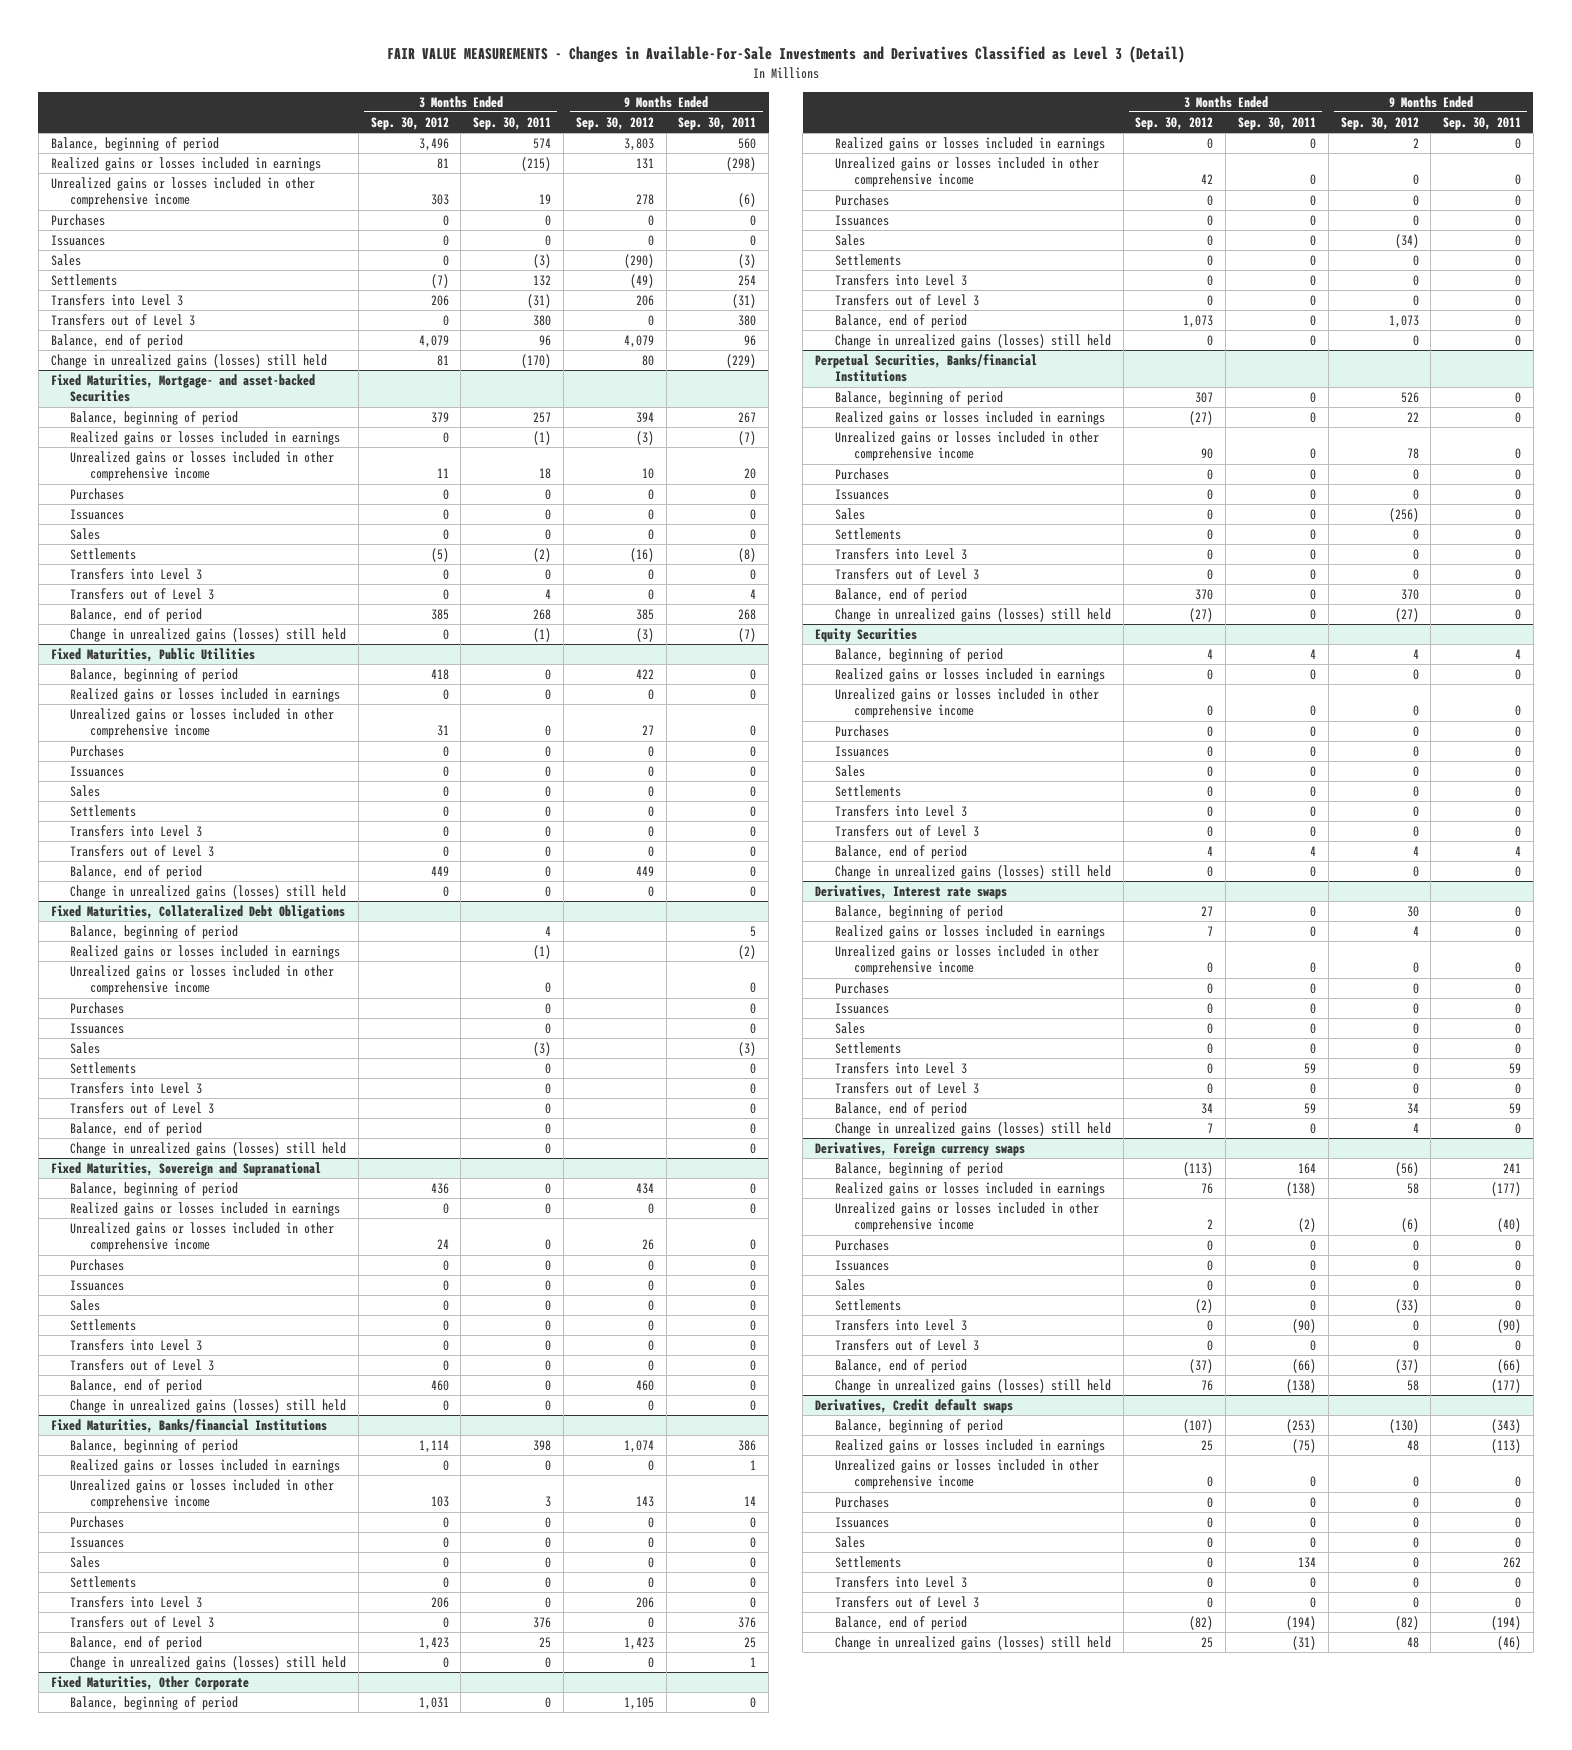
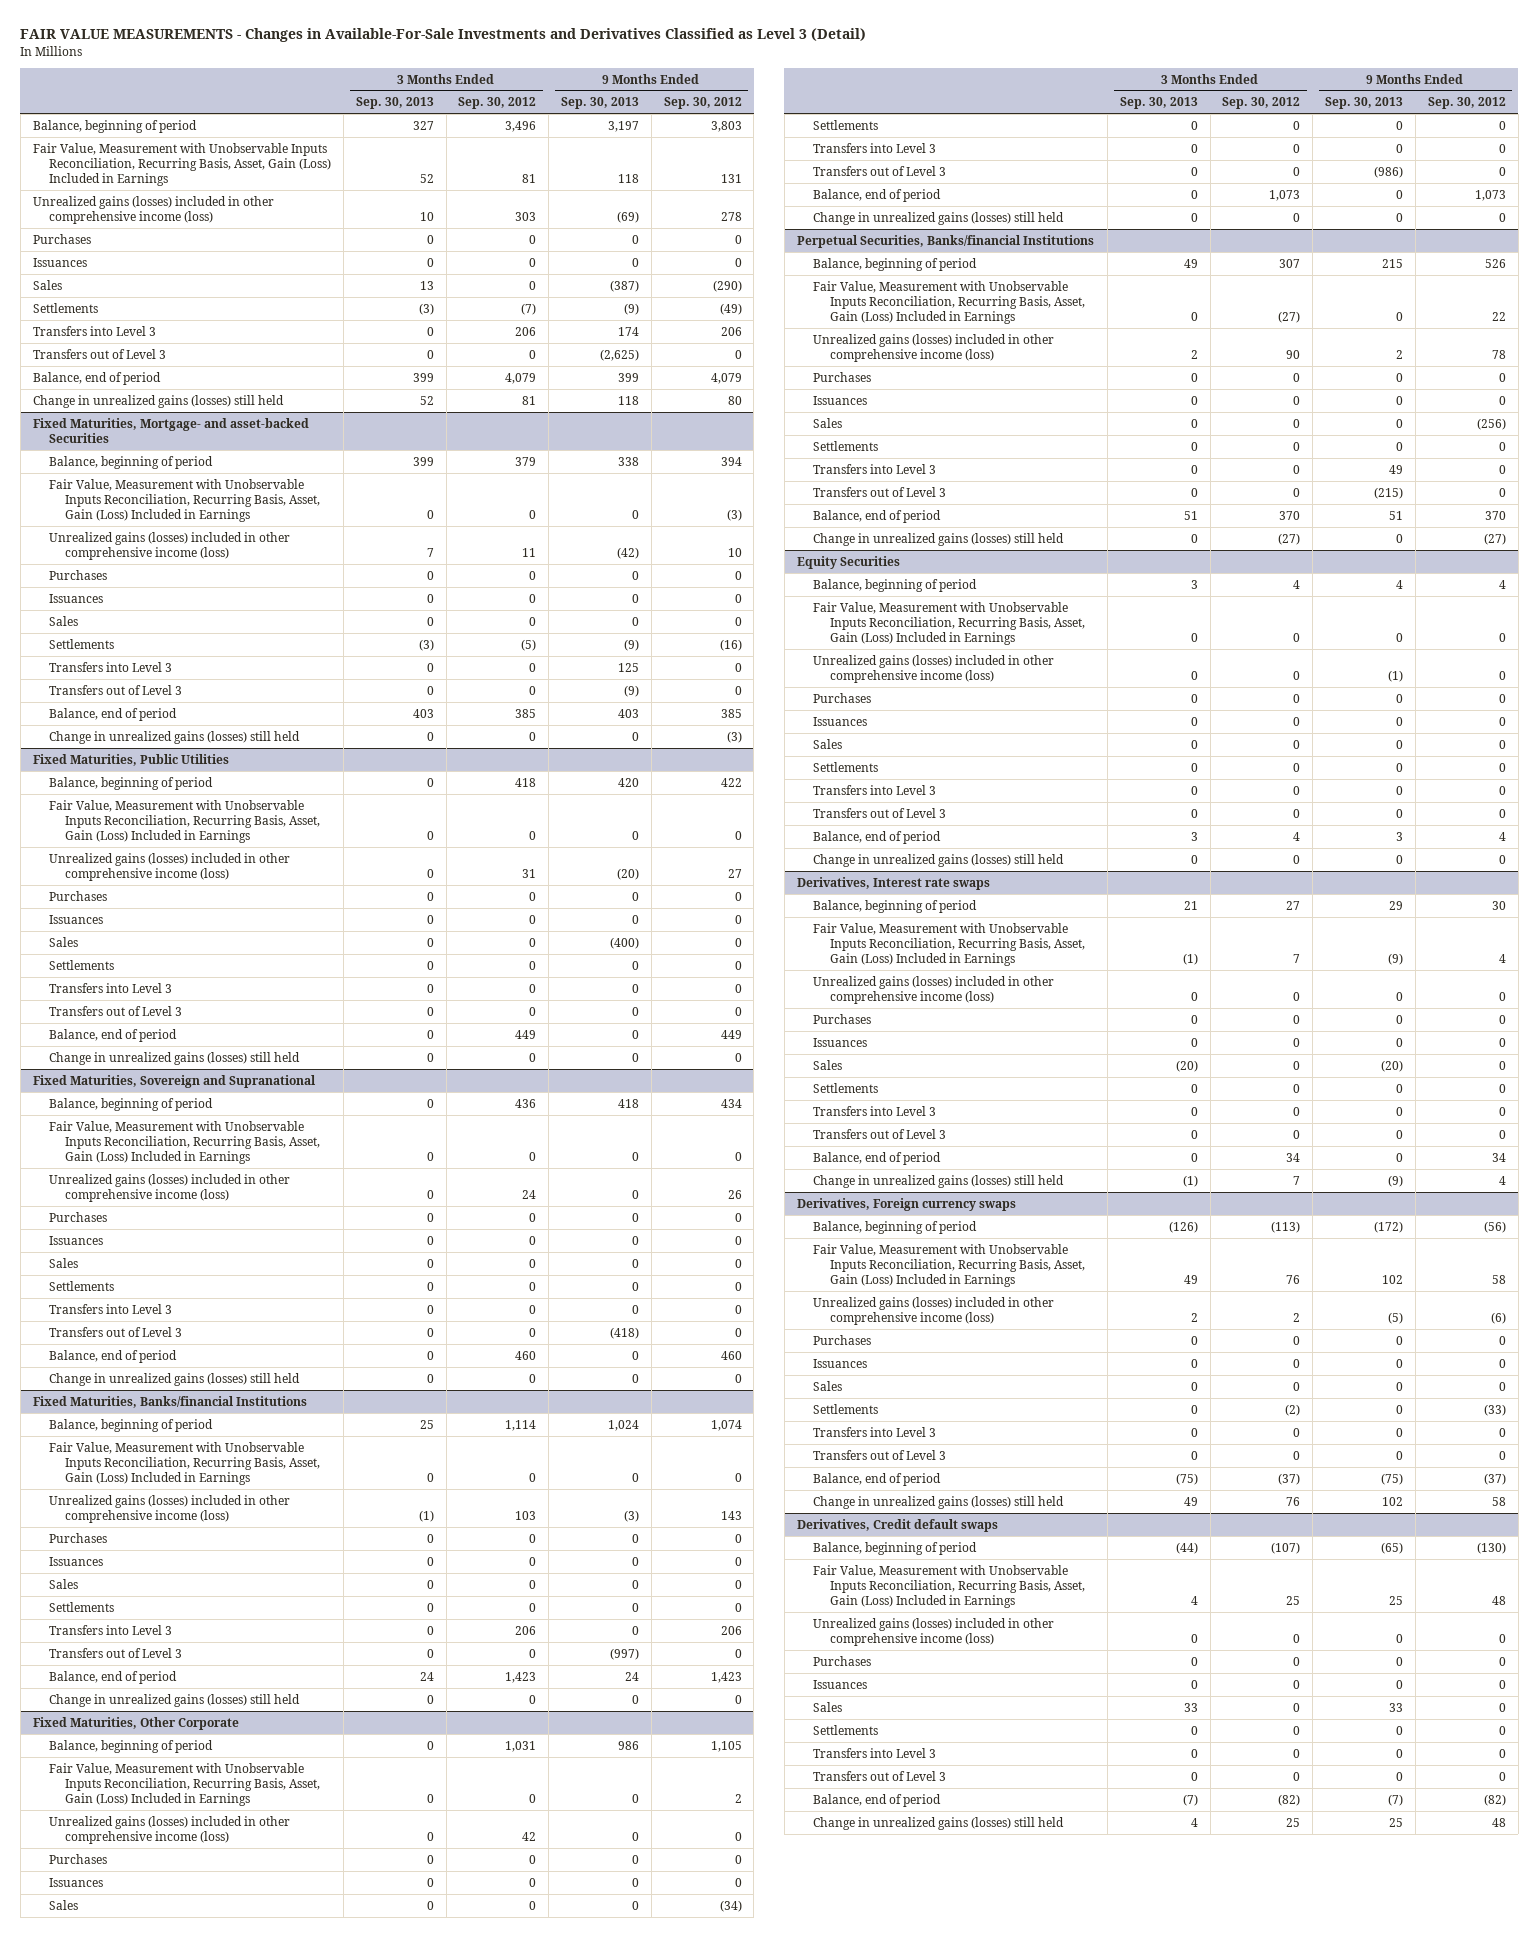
[473,116,552,130] Sep. 30, 2011 -> none
[678,116,757,130] Sep. 30, 2011 -> none
none -> [355,97,434,110] Sep. 30, 2013
none -> [561,97,640,110] Sep. 30, 2013
[50,156,321,171] Realized gains or losses included in earnings -> [32,142,332,187] Fair Value, Measurement with Unobservable Inputs Reconciliation, Recurring Basis, Asset, Gain (Loss) Included in Earnings
[50,176,315,208] Unrealized gains or losses included in other comprehensive income -> [32,195,274,224] Unrealized gains (losses) included in other comprehensive income (loss)
[70,430,341,445] Realized gains or losses included in earnings -> [49,478,321,523] Fair Value, Measurement with Unobservable Inputs Reconciliation, Recurring Basis, Asset, Gain (Loss) Included in Earnings
[70,450,335,482] Unrealized gains or losses included in other comprehensive income -> [49,531,291,560] Unrealized gains (losses) included in other comprehensive income (loss)
[70,687,341,702] Realized gains or losses included in earnings -> [49,799,321,844] Fair Value, Measurement with Unobservable Inputs Reconciliation, Recurring Basis, Asset, Gain (Loss) Included in Earnings
[70,707,335,739] Unrealized gains or losses included in other comprehensive income -> [49,852,291,881] Unrealized gains (losses) included in other comprehensive income (loss)
[50,904,345,919] Fixed Maturities, Collateralized Debt Obligations -> none
[70,924,239,939] Balance, beginning of period -> none
[70,944,341,959] Realized gains or losses included in earnings -> none
[70,964,335,996] Unrealized gains or losses included in other comprehensive income -> none
[70,1001,125,1014] Purchases -> none
[70,1022,125,1034] Issuances -> none
[70,1041,101,1054] Sales -> none
[70,1061,137,1074] Settlements -> none
[70,1081,203,1094] Transfers into Level 3 -> none
[70,1101,215,1114] Transfers out of Level 3 -> none
[70,1121,203,1136] Balance, end of period -> none
[70,1141,347,1156] Change in unrealized gains (losses) still held -> none
[70,1201,341,1216] Realized gains or losses included in earnings -> [49,1120,321,1165] Fair Value, Measurement with Unobservable Inputs Reconciliation, Recurring Basis, Asset, Gain (Loss) Included in Earnings
[70,1221,335,1253] Unrealized gains or losses included in other comprehensive income -> [49,1173,291,1202] Unrealized gains (losses) included in other comprehensive income (loss)
[70,1458,341,1473] Realized gains or losses included in earnings -> [49,1441,321,1486] Fair Value, Measurement with Unobservable Inputs Reconciliation, Recurring Basis, Asset, Gain (Loss) Included in Earnings
[70,1478,335,1510] Unrealized gains or losses included in other comprehensive income -> [49,1494,291,1523] Unrealized gains (losses) included in other comprehensive income (loss)
[834,136,1105,151] Realized gains or losses included in earnings -> [49,1762,321,1807] Fair Value, Measurement with Unobservable Inputs Reconciliation, Recurring Basis, Asset, Gain (Loss) Included in Earnings
[834,156,1099,188] Unrealized gains or losses included in other comprehensive income -> [49,1815,291,1844] Unrealized gains (losses) included in other comprehensive income (loss)
[834,410,1105,425] Realized gains or losses included in earnings -> [813,280,1085,325] Fair Value, Measurement with Unobservable Inputs Reconciliation, Recurring Basis, Asset, Gain (Loss) Included in Earnings
[834,430,1099,462] Unrealized gains or losses included in other comprehensive income -> [813,333,1055,362] Unrealized gains (losses) included in other comprehensive income (loss)
[834,667,1105,682] Realized gains or losses included in earnings -> [813,601,1085,646] Fair Value, Measurement with Unobservable Inputs Reconciliation, Recurring Basis, Asset, Gain (Loss) Included in Earnings
[834,687,1099,719] Unrealized gains or losses included in other comprehensive income -> [813,654,1055,683] Unrealized gains (losses) included in other comprehensive income (loss)
[834,924,1105,939] Realized gains or losses included in earnings -> [813,922,1085,967] Fair Value, Measurement with Unobservable Inputs Reconciliation, Recurring Basis, Asset, Gain (Loss) Included in Earnings
[834,944,1099,976] Unrealized gains or losses included in other comprehensive income -> [813,975,1055,1004] Unrealized gains (losses) included in other comprehensive income (loss)
[834,1181,1105,1196] Realized gains or losses included in earnings -> [813,1243,1085,1288] Fair Value, Measurement with Unobservable Inputs Reconciliation, Recurring Basis, Asset, Gain (Loss) Included in Earnings
[834,1201,1099,1233] Unrealized gains or losses included in other comprehensive income -> [813,1296,1055,1325] Unrealized gains (losses) included in other comprehensive income (loss)
[834,1438,1105,1453] Realized gains or losses included in earnings -> [813,1564,1085,1609] Fair Value, Measurement with Unobservable Inputs Reconciliation, Recurring Basis, Asset, Gain (Loss) Included in Earnings
[834,1458,1099,1490] Unrealized gains or losses included in other comprehensive income -> [813,1617,1055,1646] Unrealized gains (losses) included in other comprehensive income (loss)

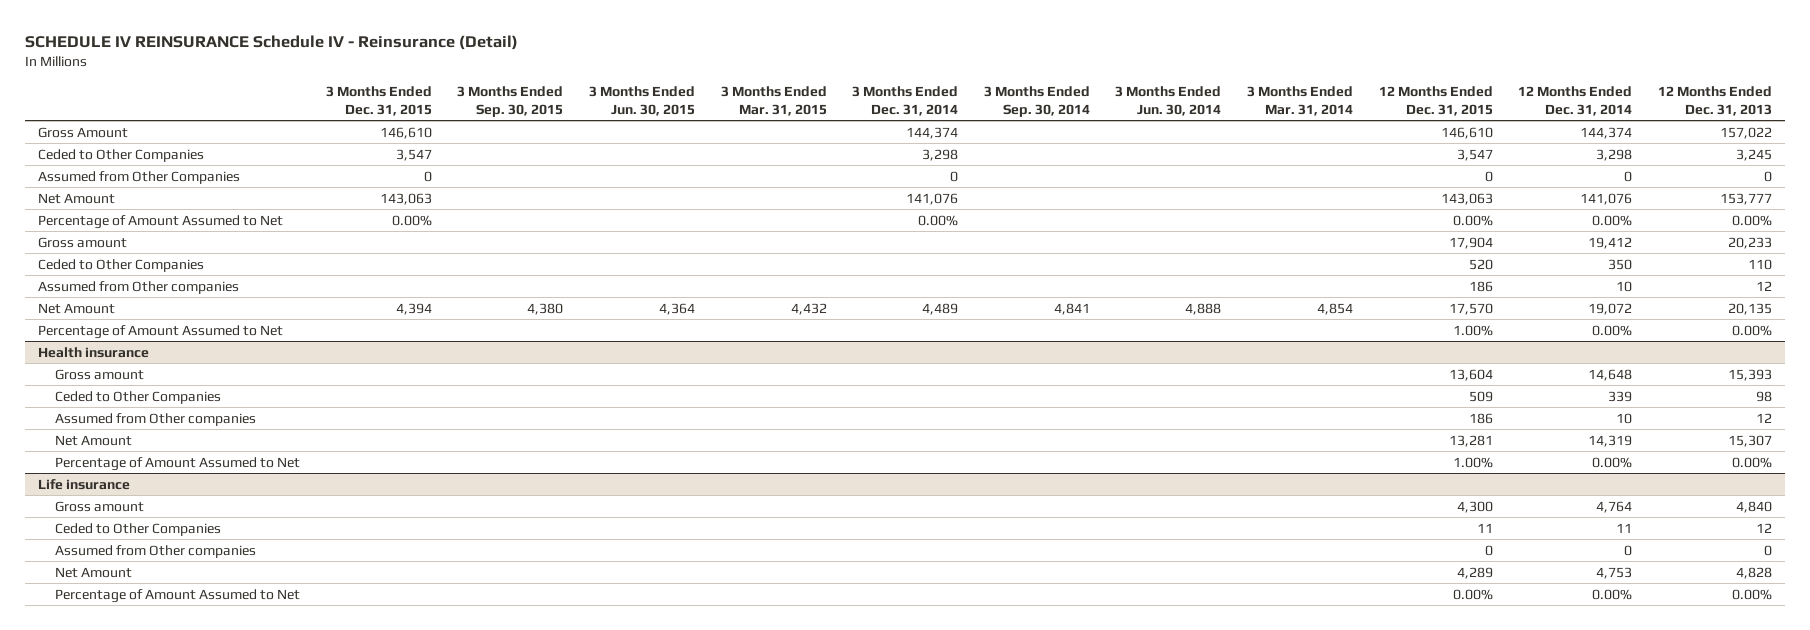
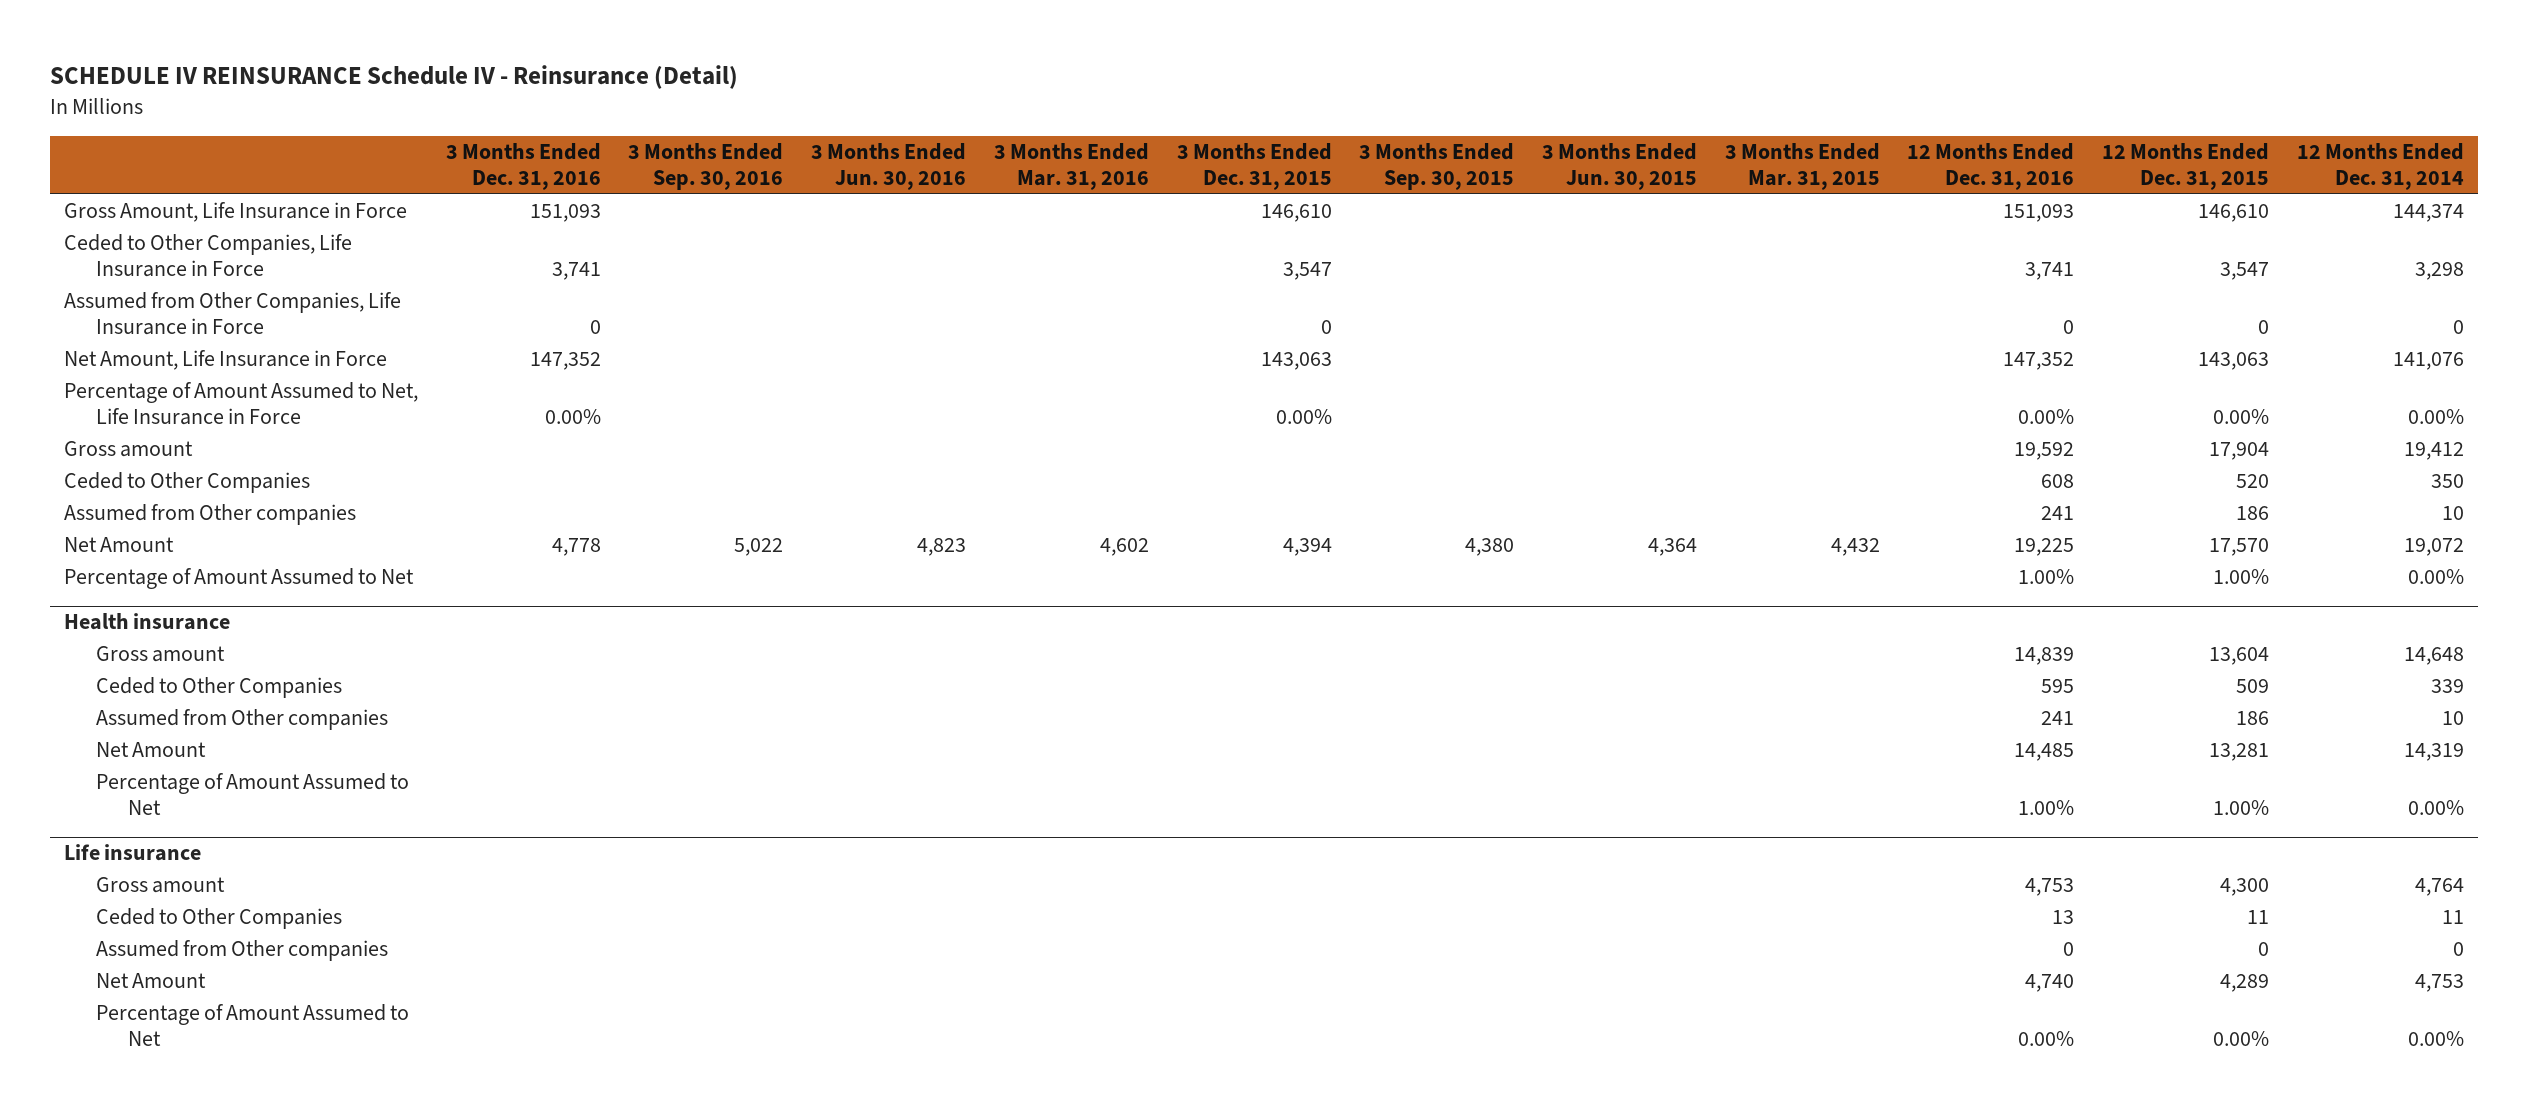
[852,86,959,116] 3 Months Ended Dec. 31, 2014 -> none
[983,86,1090,117] 3 Months Ended Sep. 30, 2014 -> none
[1115,86,1222,116] 3 Months Ended Jun. 30, 2014 -> none
[1247,86,1354,116] 3 Months Ended Mar. 31, 2014 -> none
[1657,86,1772,116] 12 Months Ended Dec. 31, 2013 -> none
none -> [445,142,601,190] 3 Months Ended Dec. 31, 2016
none -> [628,142,784,190] 3 Months Ended Sep. 30, 2016
none -> [811,142,967,190] 3 Months Ended Jun. 30, 2016
none -> [993,142,1149,190] 3 Months Ended Mar. 31, 2016
none -> [1907,142,2075,190] 12 Months Ended Dec. 31, 2016
[37,126,128,138] Gross Amount -> [64,202,408,223] Gross Amount, Life Insurance in Force
[37,148,204,162] Ceded to Other Companies -> [64,234,353,278] Ceded to Other Companies, Life Insurance in Force
[37,170,240,184] Assumed from Other Companies -> [64,292,402,336] Assumed from Other Companies, Life Insurance in Force
[37,192,115,204] Net Amount -> [64,350,388,371] Net Amount, Life Insurance in Force
[37,214,283,229] Percentage of Amount Assumed to Net -> [64,382,419,426] Percentage of Amount Assumed to Net, Life Insurance in Force

